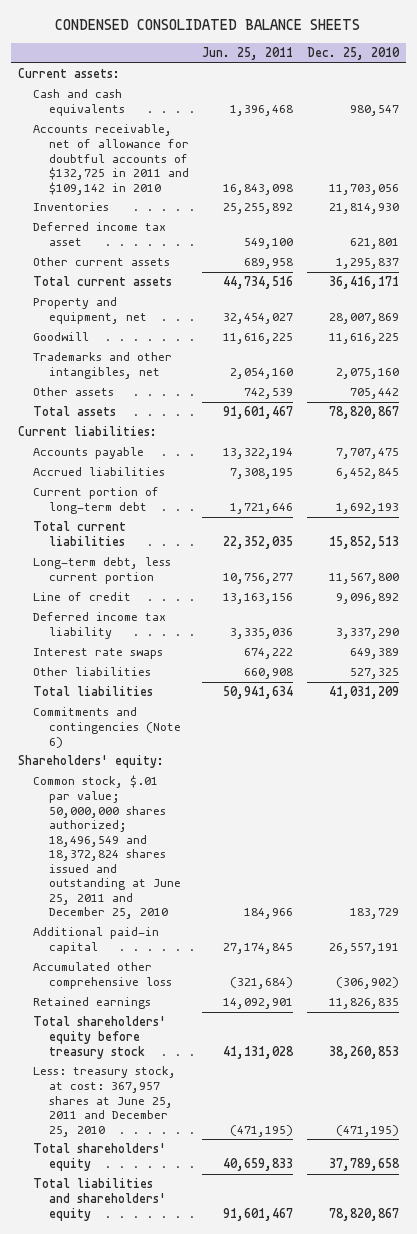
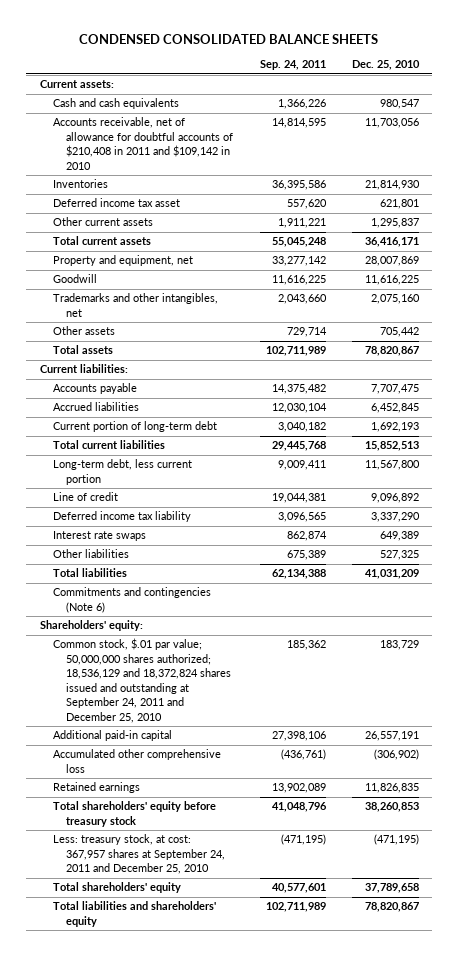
[202,47,294,61] Jun. 25, 2011 -> none
none -> [259,60,326,71] Sep. 24, 2011
[33,124,189,195] Accounts receivable, net of allowance for doubtful accounts of $132,725 in 2011 and $109,142 in 2010 -> [53,117,234,170] Accounts receivable, net of allowance for doubtful accounts of $210,408 in 2011 and $109,142 in 2010
[33,775,181,920] Common stock, $.01 par value; 50,000,000 shares authorized; 18,496,549 and 18,372,824 shares issued and outstanding at June 25, 2011 and December 25, 2010 -> [53,638,232,723] Common stock, $.01 par value; 50,000,000 shares authorized; 18,536,129 and 18,372,824 shares issued and outstanding at September 24, 2011 and December 25, 2010
[33,1066,177,1137] Less: treasury stock, at cost: 367,957 shares at June 25, 2011 and December 25, 2010 -> [53,834,226,875] Less: treasury stock, at cost: 367,957 shares at September 24, 2011 and December 25, 2010

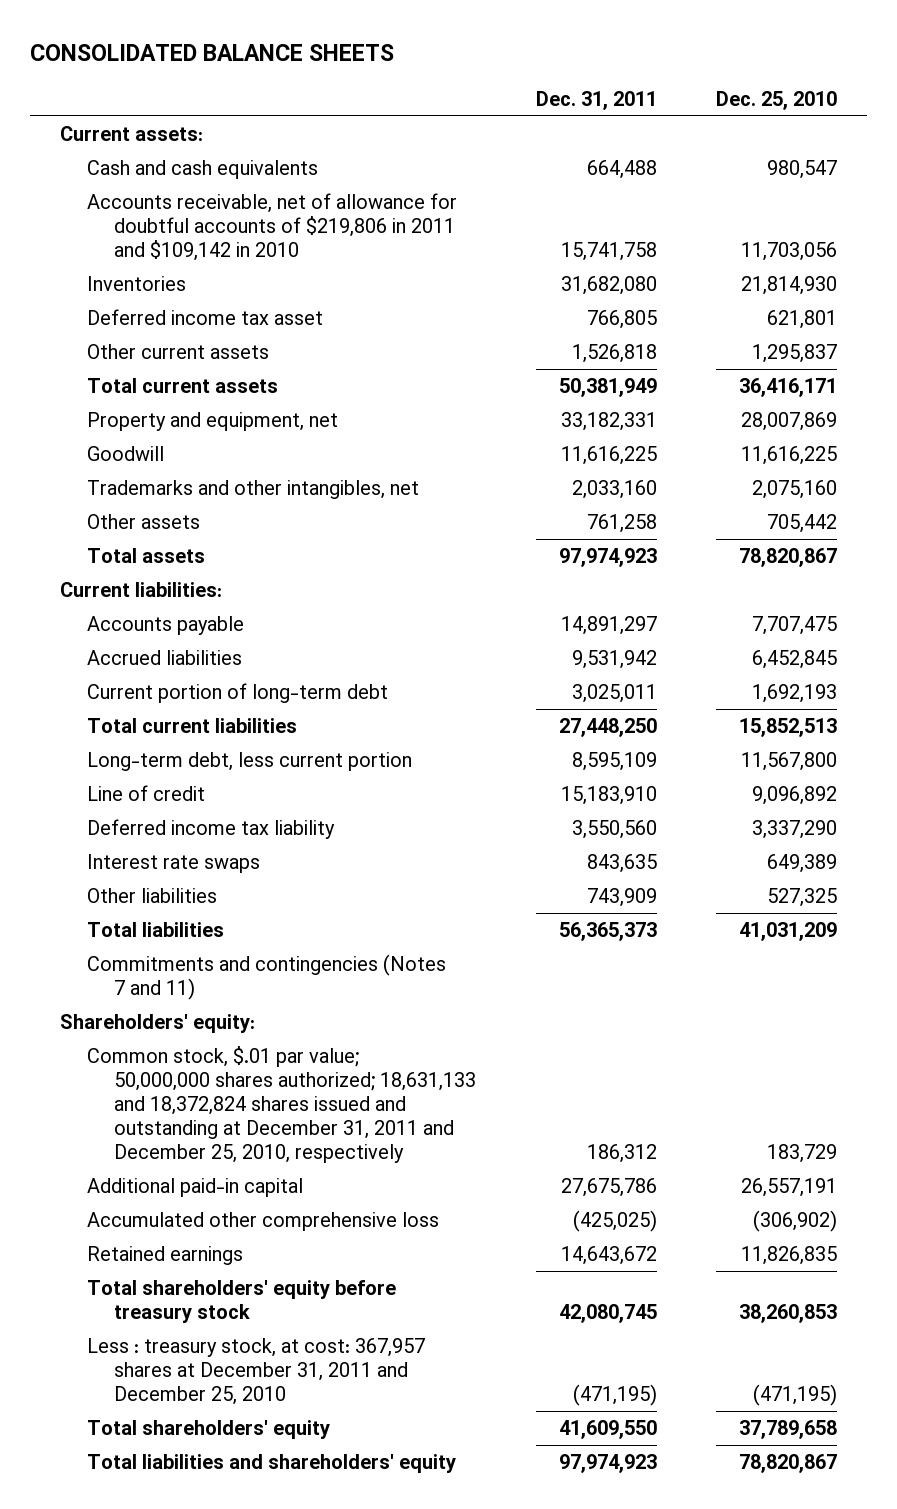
[79,33,379,44] CONDENSED CONSOLIDATED BALANCE SHEETS -> [30,44,395,62] CONSOLIDATED BALANCE SHEETS
[259,60,326,71] Sep. 24, 2011 -> none
none -> [535,90,657,110] Dec. 31, 2011
[53,117,234,170] Accounts receivable, net of allowance for doubtful accounts of $210,408 in 2011 and $109,142 in 2010 -> [86,193,457,261] Accounts receivable, net of allowance for doubtful accounts of $219,806 in 2011 and $109,142 in 2010
[53,587,212,613] Commitments and contingencies (Note 6) -> [86,954,446,1001] Commitments and contingencies (Notes 7 and 11)
[53,638,232,723] Common stock, $.01 par value; 50,000,000 shares authorized; 18,536,129 and 18,372,824 shares issued and outstanding at September 24, 2011 and December 25, 2010 -> [86,1046,476,1163] Common stock, $.01 par value; 50,000,000 shares authorized; 18,631,133 and 18,372,824 shares issued and outstanding at December 31, 2011 and December 25, 2010, respectively
[53,834,226,875] Less: treasury stock, at cost: 367,957 shares at September 24, 2011 and December 25, 2010 -> [86,1338,425,1405] Less : treasury stock, at cost: 367,957 shares at December 31, 2011 and December 25, 2010

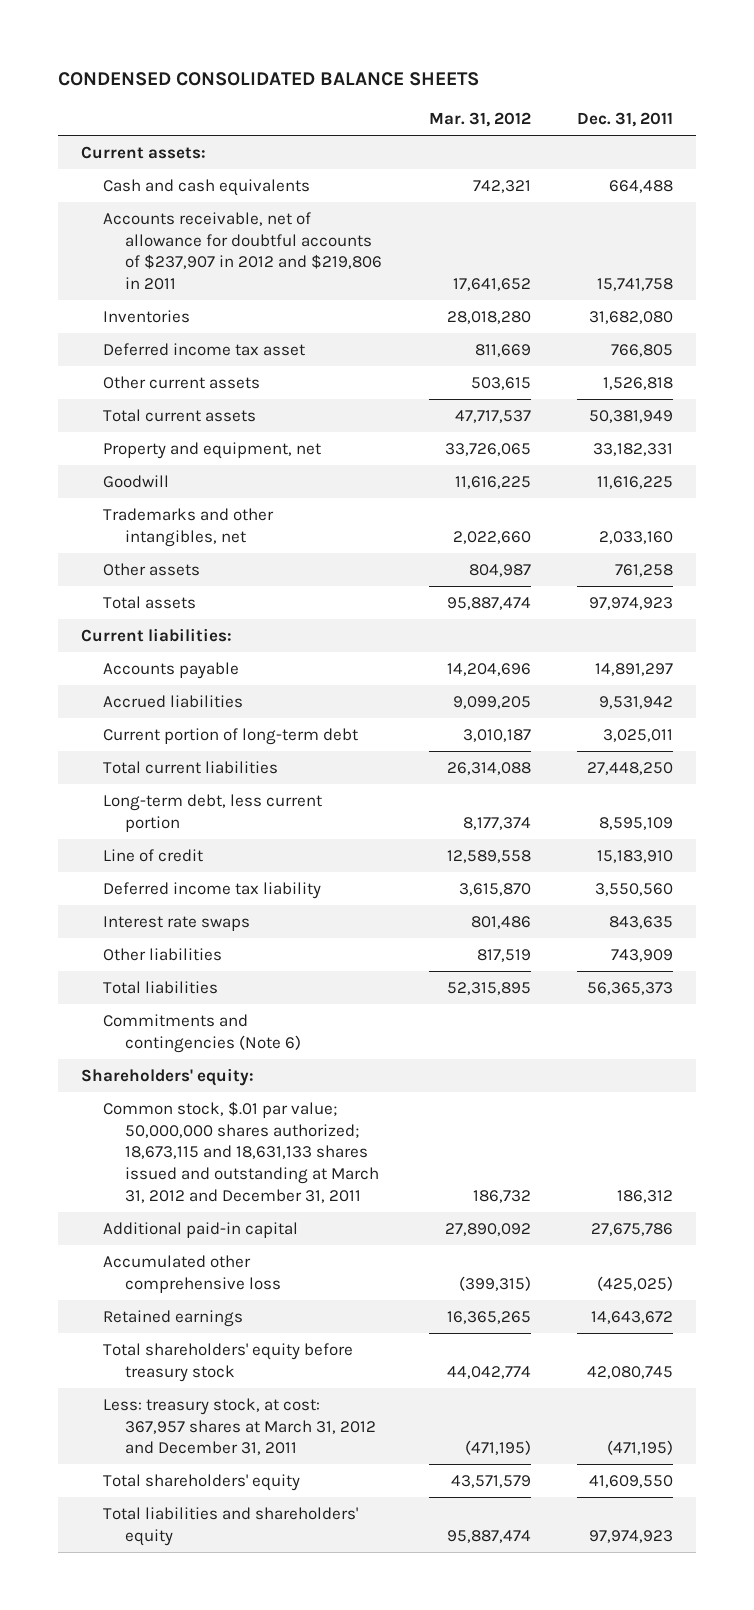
[30,44,395,62] CONSOLIDATED BALANCE SHEETS -> [58,71,480,86] CONDENSED CONSOLIDATED BALANCE SHEETS
[716,90,838,110] Dec. 25, 2010 -> none
none -> [428,111,531,127] Mar. 31, 2012
[86,193,457,261] Accounts receivable, net of allowance for doubtful accounts of $219,806 in 2011 and $109,142 in 2010 -> [103,211,383,290] Accounts receivable, net of allowance for doubtful accounts of $237,907 in 2012 and $219,806 in 2011
[86,954,446,1001] Commitments and contingencies (Notes 7 and 11) -> [103,1013,302,1053] Commitments and contingencies (Note 6)
[86,1046,476,1163] Common stock, $.01 par value; 50,000,000 shares authorized; 18,631,133 and 18,372,824 shares issued and outstanding at December 31, 2011 and December 25, 2010, respectively -> [103,1100,380,1203] Common stock, $.01 par value; 50,000,000 shares authorized; 18,673,115 and 18,631,133 shares issued and outstanding at March 31, 2012 and December 31, 2011
[86,1338,425,1405] Less : treasury stock, at cost: 367,957 shares at December 31, 2011 and December 25, 2010 -> [103,1397,377,1456] Less: treasury stock, at cost: 367,957 shares at March 31, 2012 and December 31, 2011

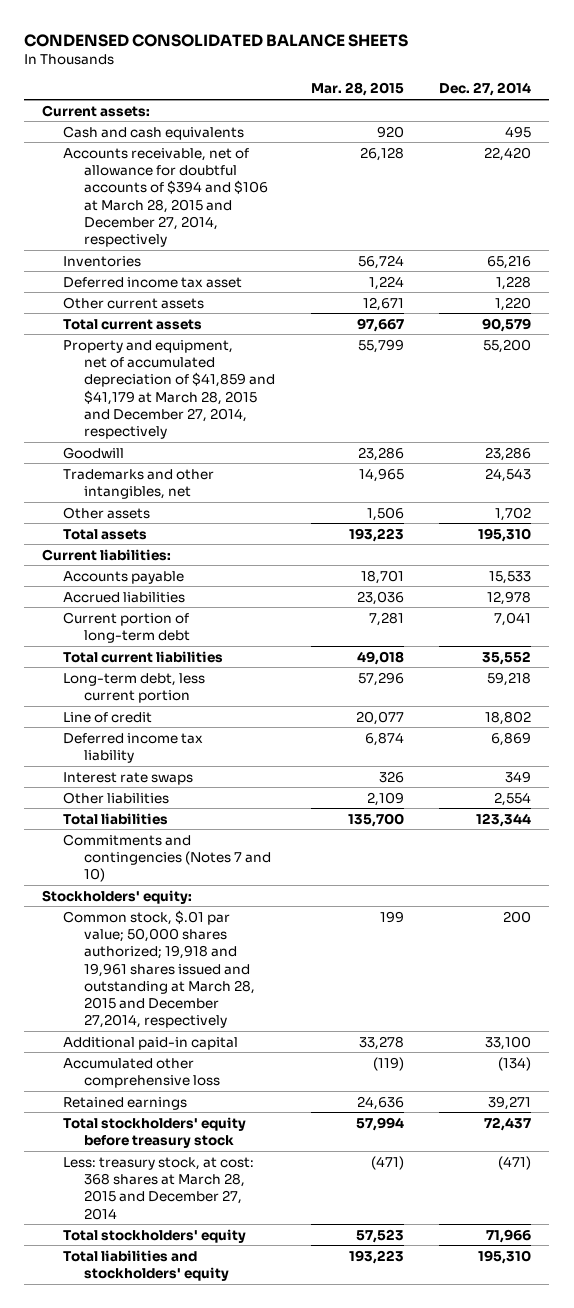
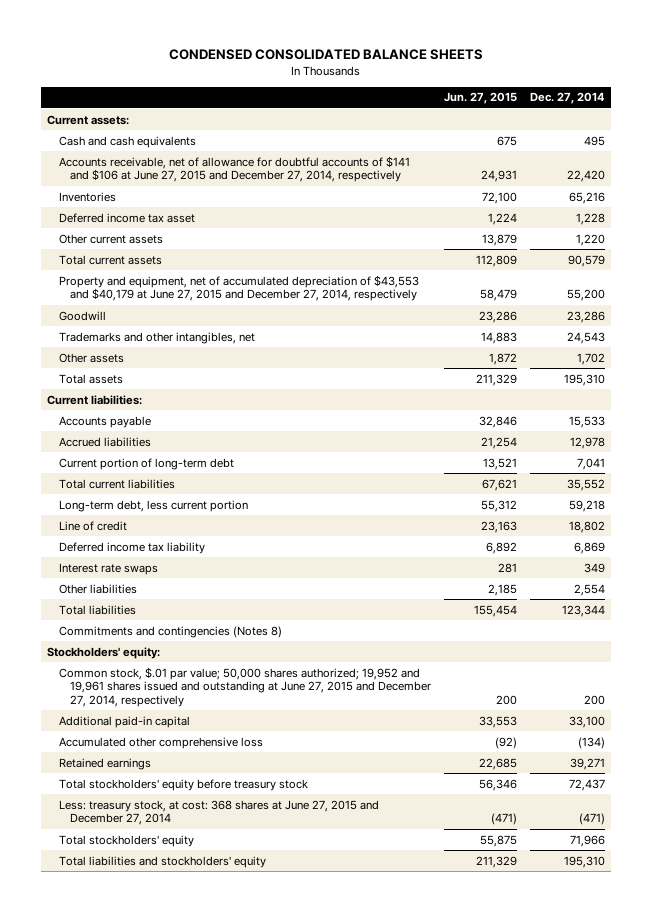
[310,82,404,97] Mar. 28, 2015 -> none
none -> [444,92,518,105] Jun. 27, 2015
[63,147,268,248] Accounts receivable, net of allowance for doubtful accounts of $394 and $106 at March 28, 2015 and December 27, 2014, respectively -> [58,155,410,183] Accounts receivable, net of allowance for doubtful accounts of $141 and $106 at June 27, 2015 and December 27, 2014, respectively
[63,339,275,440] Property and equipment, net of accumulated depreciation of $41,859 and $41,179 at March 28, 2015 and December 27, 2014, respectively -> [58,274,419,302] Property and equipment, net of accumulated depreciation of $43,553 and $40,179 at June 27, 2015 and December 27, 2014, respectively
[63,833,271,883] Commitments and contingencies (Notes 7 and 10) -> [58,625,282,638] Commitments and contingencies (Notes 8)
[63,909,255,1029] Common stock, $.01 par value; 50,000 shares authorized; 19,918 and 19,961 shares issued and outstanding at March 28, 2015 and December 27,2014, respectively -> [58,666,432,708] Common stock, $.01 par value; 50,000 shares authorized; 19,952 and 19,961 shares issued and outstanding at June 27, 2015 and December 27, 2014, respectively
[63,1156,255,1220] Less: treasury stock, at cost: 368 shares at March 28, 2015 and December 27, 2014 -> [58,799,379,826] Less: treasury stock, at cost: 368 shares at June 27, 2015 and December 27, 2014

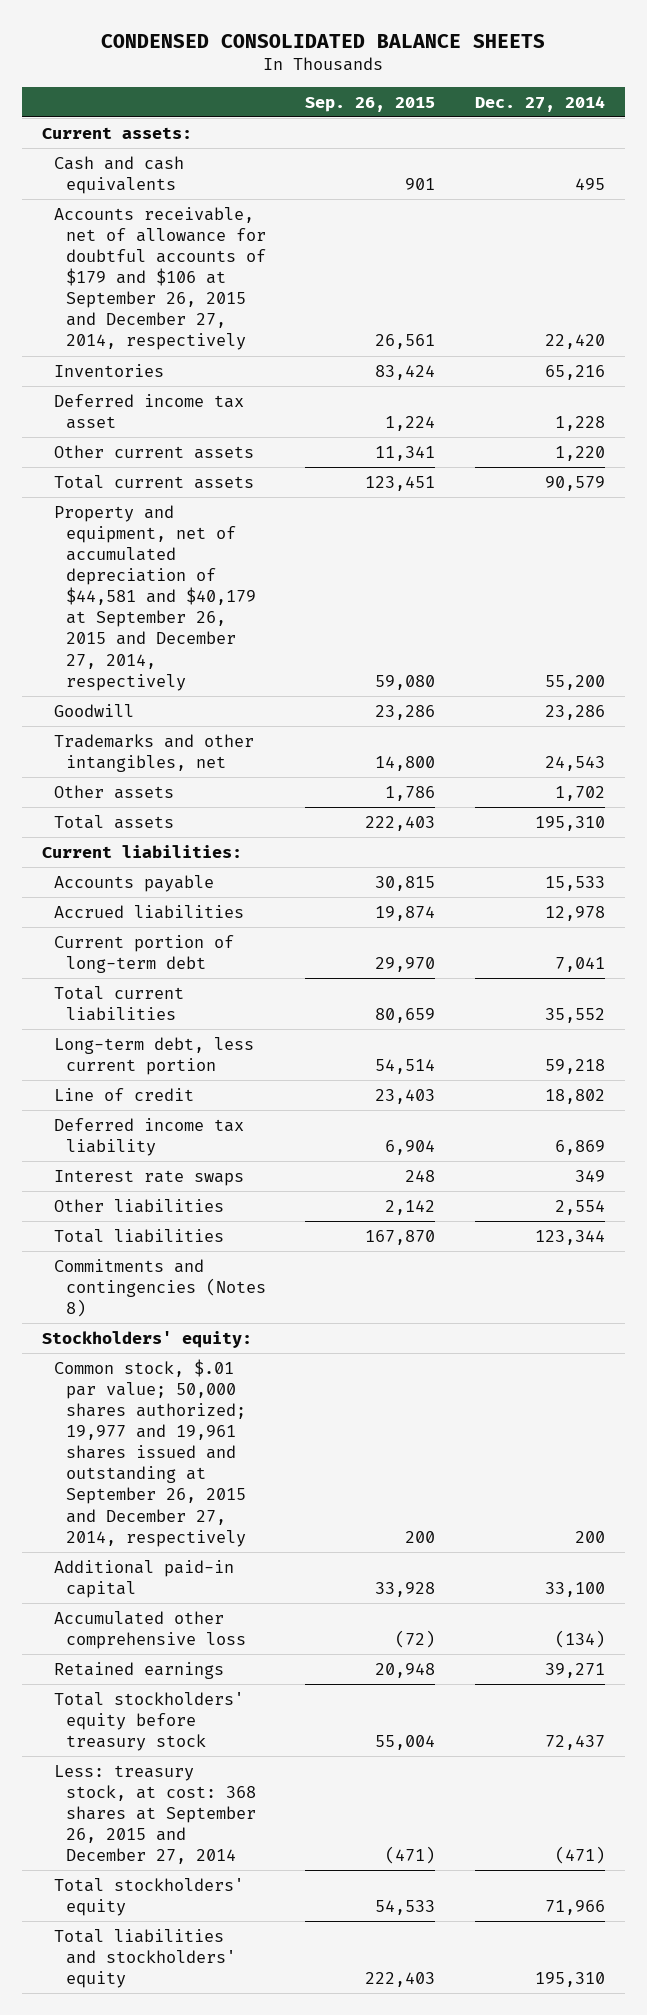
[444,92,518,105] Jun. 27, 2015 -> none
none -> [305,96,436,112] Sep. 26, 2015
[58,155,410,183] Accounts receivable, net of allowance for doubtful accounts of $141 and $106 at June 27, 2015 and December 27, 2014, respectively -> [53,206,266,351] Accounts receivable, net of allowance for doubtful accounts of $179 and $106 at September 26, 2015 and December 27, 2014, respectively
[58,274,419,302] Property and equipment, net of accumulated depreciation of $43,553 and $40,179 at June 27, 2015 and December 27, 2014, respectively -> [53,504,256,691] Property and equipment, net of accumulated depreciation of $44,581 and $40,179 at September 26, 2015 and December 27, 2014, respectively
[58,666,432,708] Common stock, $.01 par value; 50,000 shares authorized; 19,952 and 19,961 shares issued and outstanding at June 27, 2015 and December 27, 2014, respectively -> [53,1358,246,1547] Common stock, $.01 par value; 50,000 shares authorized; 19,977 and 19,961 shares issued and outstanding at September 26, 2015 and December 27, 2014, respectively
[58,799,379,826] Less: treasury stock, at cost: 368 shares at June 27, 2015 and December 27, 2014 -> [53,1764,256,1865] Less: treasury stock, at cost: 368 shares at September 26, 2015 and December 27, 2014

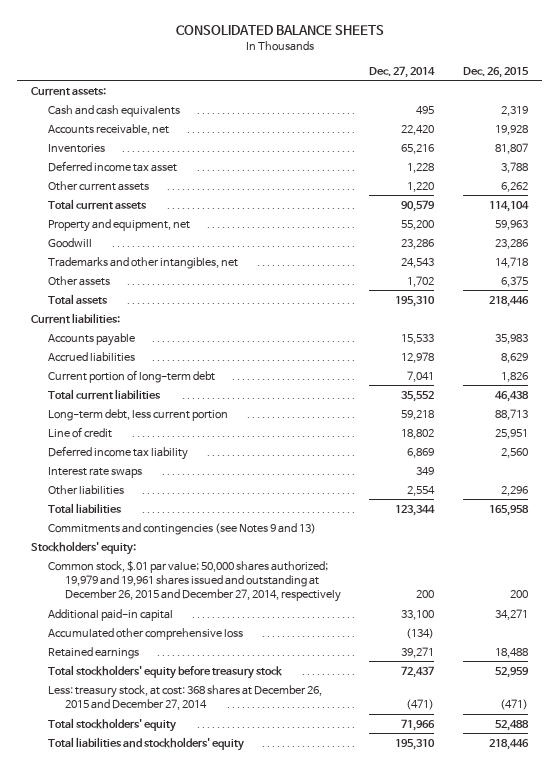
[101,33,546,48] CONDENSED CONSOLIDATED BALANCE SHEETS -> [175,24,384,35] CONSOLIDATED BALANCE SHEETS
[305,96,436,112] Sep. 26, 2015 -> none
none -> [462,66,529,78] Dec. 26, 2015
[53,206,266,351] Accounts receivable, net of allowance for doubtful accounts of $179 and $106 at September 26, 2015 and December 27, 2014, respectively -> [48,123,170,135] Accounts receivable, net
[53,504,256,691] Property and equipment, net of accumulated depreciation of $44,581 and $40,179 at September 26, 2015 and December 27, 2014, respectively -> [48,218,191,232] Property and equipment, net
[53,1258,266,1318] Commitments and contingencies (Notes 8) -> [48,522,317,535] Commitments and contingencies (see Notes 9 and 13)
[53,1358,246,1547] Common stock, $.01 par value; 50,000 shares authorized; 19,977 and 19,961 shares issued and outstanding at September 26, 2015 and December 27, 2014, respectively -> [48,560,341,603] Common stock, $.01 par value; 50,000 shares authorized; 19,979 and 19,961 shares issued and outstanding at December 26, 2015 and December 27, 2014, respectively
[53,1764,256,1865] Less: treasury stock, at cost: 368 shares at September 26, 2015 and December 27, 2014 -> [48,684,323,710] Less: treasury stock, at cost: 368 shares at December 26, 2015 and December 27, 2014

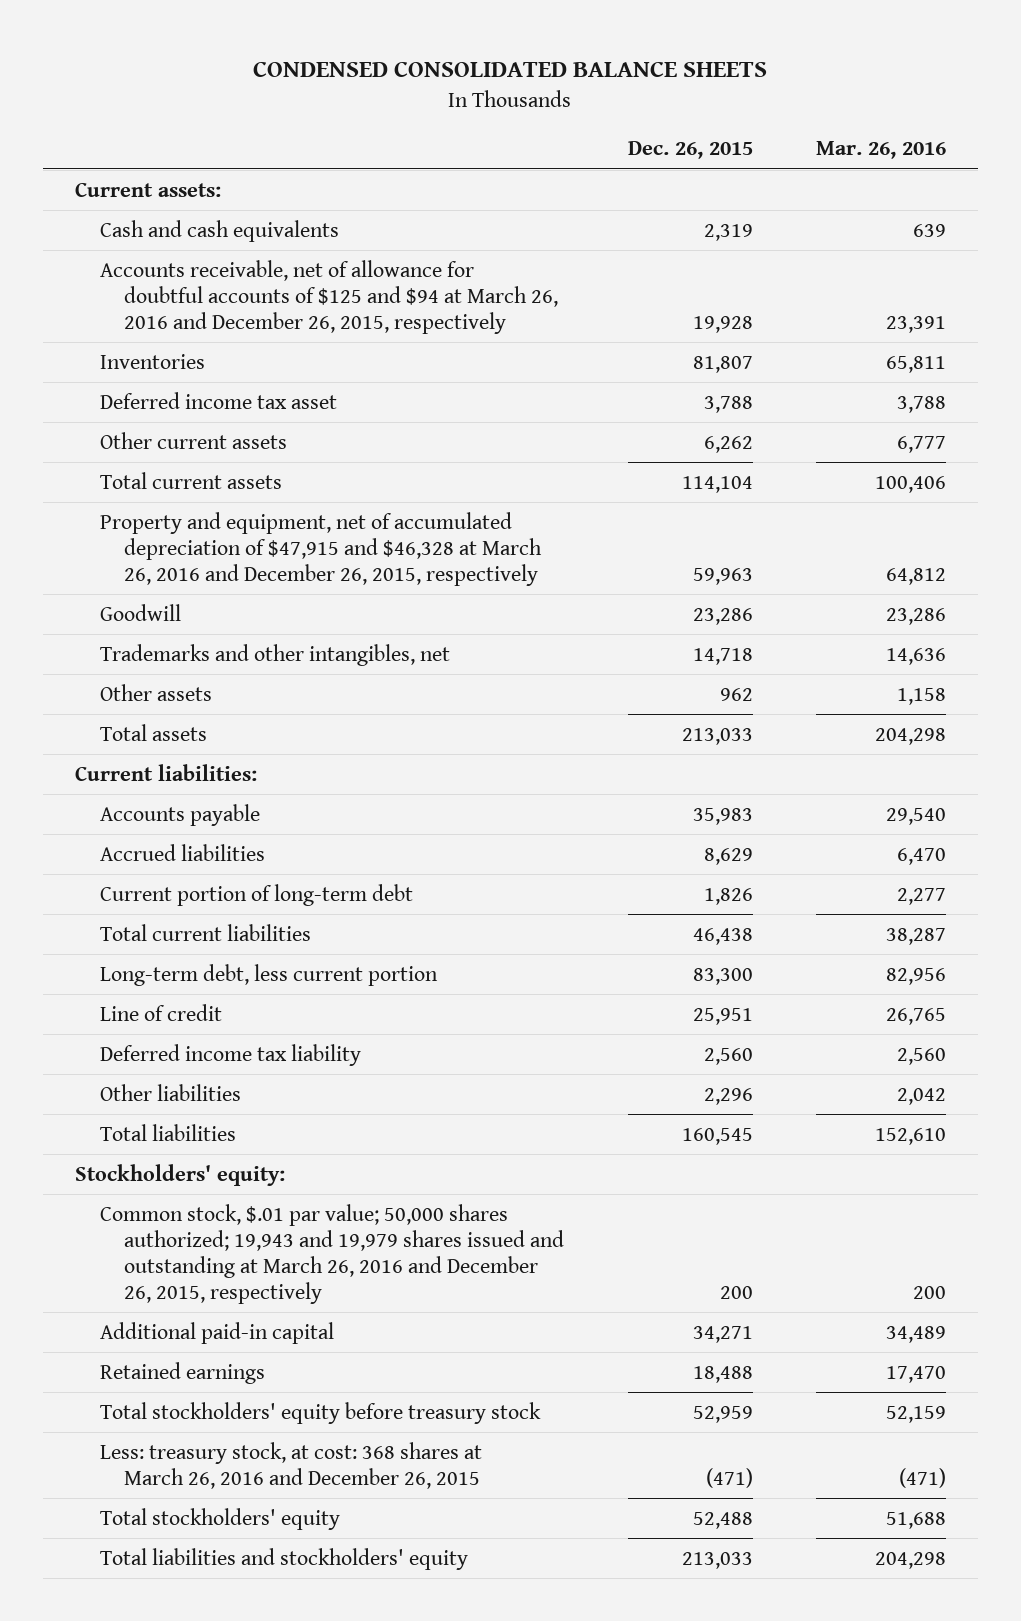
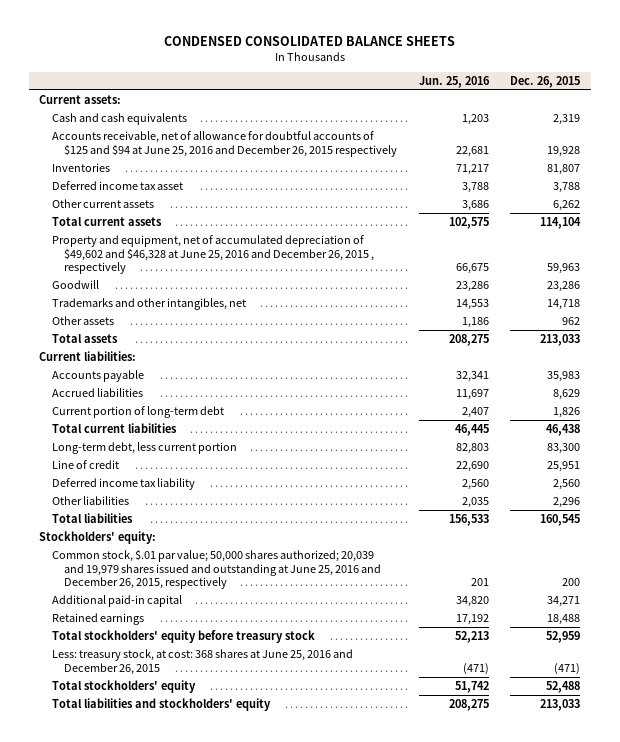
[815,141,946,160] Mar. 26, 2016 -> none
none -> [418,75,490,88] Jun. 25, 2016
[99,259,559,334] Accounts receivable, net of allowance for doubtful accounts of $125 and $94 at March 26, 2016 and December 26, 2015, respectively -> [51,131,397,157] Accounts receivable, net of allowance for doubtful accounts of $125 and $94 at June 25, 2016 and December 26, 2015 respectively
[99,511,543,586] Property and equipment, net of accumulated depreciation of $47,915 and $46,328 at March 26, 2016 and December 26, 2015, respectively -> [51,235,374,275] Property and equipment, net of accumulated depreciation of $49,602 and $46,328 at June 25, 2016 and December 26, 2015 , respectively
[99,1203,565,1304] Common stock, $.01 par value; 50,000 shares authorized; 19,943 and 19,979 shares issued and outstanding at March 26, 2016 and December 26, 2015, respectively -> [51,549,381,590] Common stock, $.01 par value; 50,000 shares authorized; 20,039 and 19,979 shares issued and outstanding at June 25, 2016 and December 26, 2015, respectively
[99,1441,482,1489] Less: treasury stock, at cost: 368 shares at March 26, 2016 and December 26, 2015 -> [51,649,353,675] Less: treasury stock, at cost: 368 shares at June 25, 2016 and December 26, 2015

